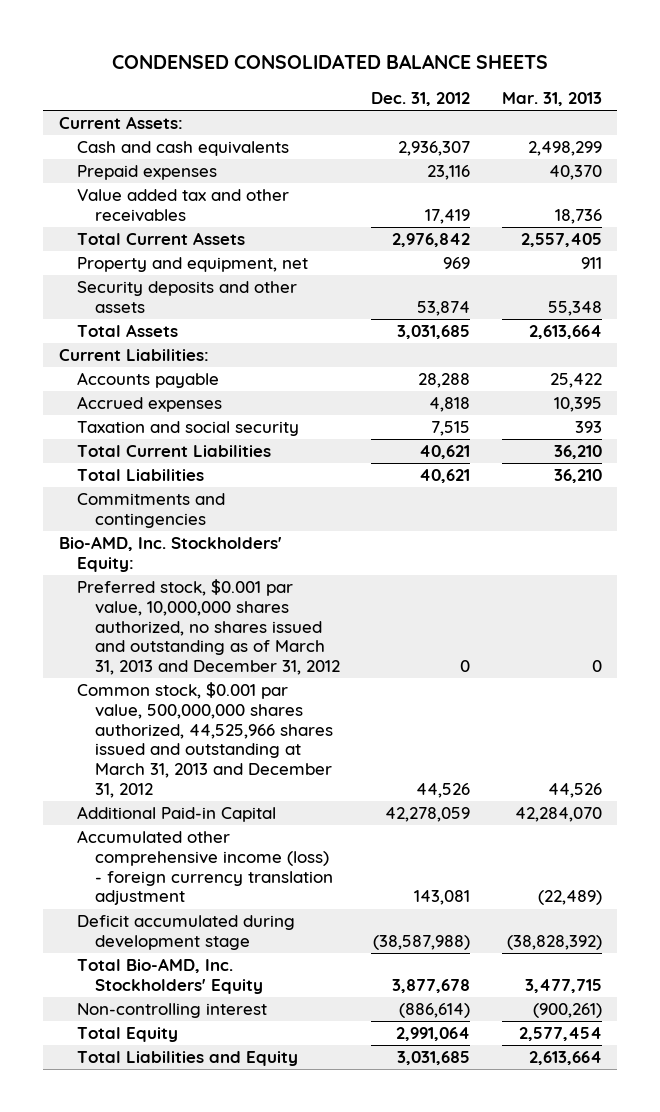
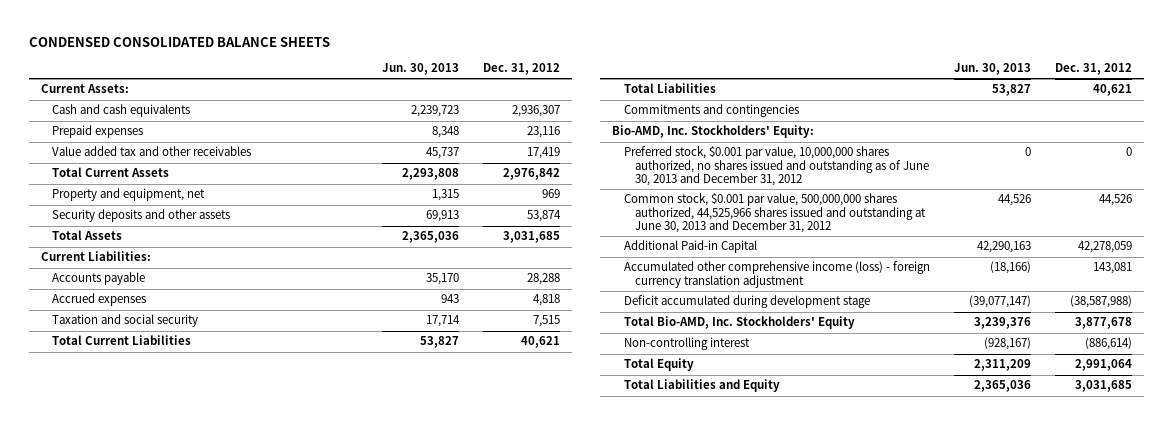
[501,92,602,107] Mar. 31, 2013 -> none
none -> [382,63,460,76] Jun. 30, 2013
[76,579,340,676] Preferred stock, $0.001 par value, 10,000,000 shares authorized, no shares issued and outstanding as of March 31, 2013 and December 31, 2012 -> [623,146,930,186] Preferred stock, $0.001 par value, 10,000,000 shares authorized, no shares issued and outstanding as of June 30, 2013 and December 31, 2012
[76,682,333,799] Common stock, $0.001 par value, 500,000,000 shares authorized, 44,525,966 shares issued and outstanding at March 31, 2013 and December 31, 2012 -> [623,193,927,233] Common stock, $0.001 par value, 500,000,000 shares authorized, 44,525,966 shares issued and outstanding at June 30, 2013 and December 31, 2012

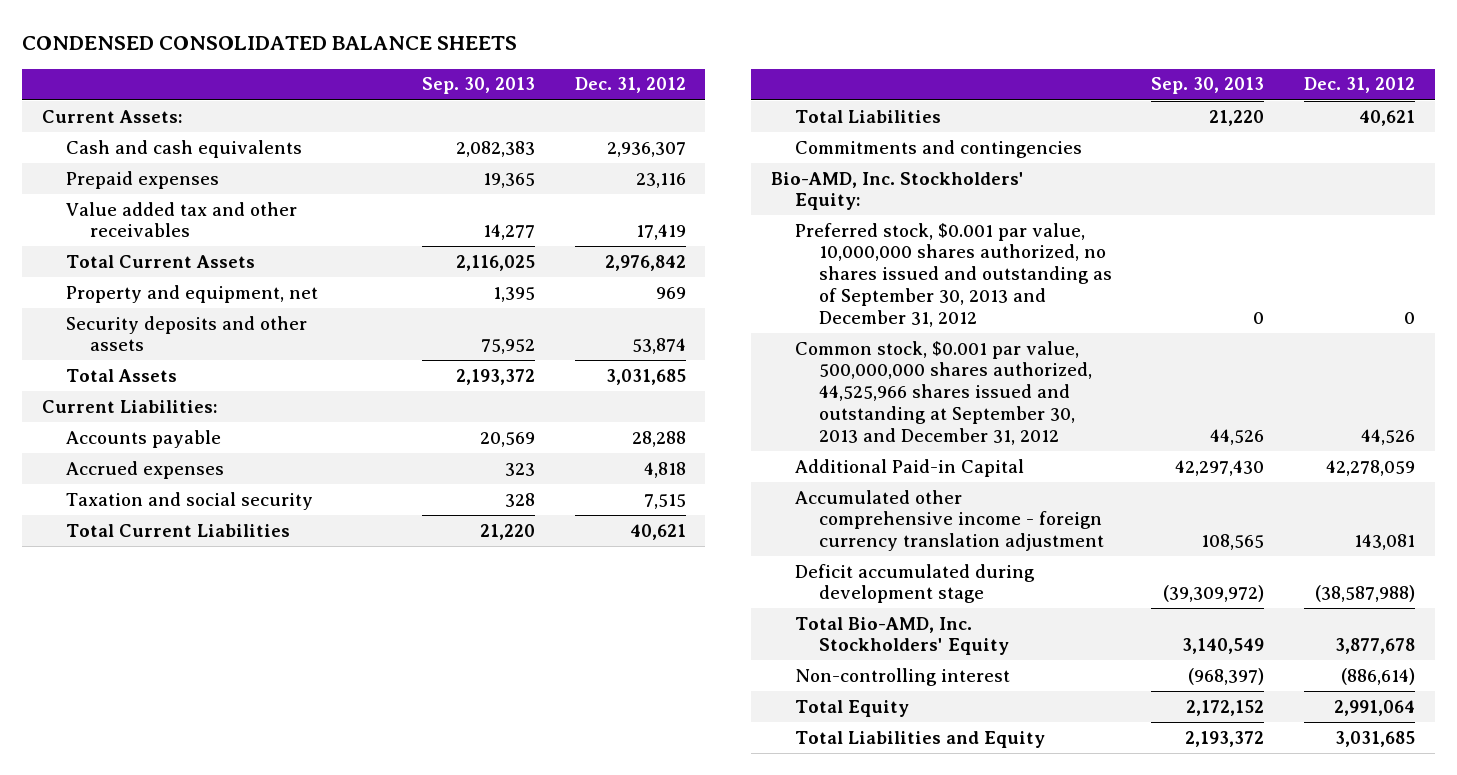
[382,63,460,76] Jun. 30, 2013 -> none
none -> [422,77,536,95] Sep. 30, 2013
[623,146,930,186] Preferred stock, $0.001 par value, 10,000,000 shares authorized, no shares issued and outstanding as of June 30, 2013 and December 31, 2012 -> [794,222,1112,327] Preferred stock, $0.001 par value, 10,000,000 shares authorized, no shares issued and outstanding as of September 30, 2013 and December 31, 2012
[623,193,927,233] Common stock, $0.001 par value, 500,000,000 shares authorized, 44,525,966 shares issued and outstanding at June 30, 2013 and December 31, 2012 -> [794,340,1092,445] Common stock, $0.001 par value, 500,000,000 shares authorized, 44,525,966 shares issued and outstanding at September 30, 2013 and December 31, 2012
[623,261,930,288] Accumulated other comprehensive income (loss) - foreign currency translation adjustment -> [794,489,1104,552] Accumulated other comprehensive income - foreign currency translation adjustment

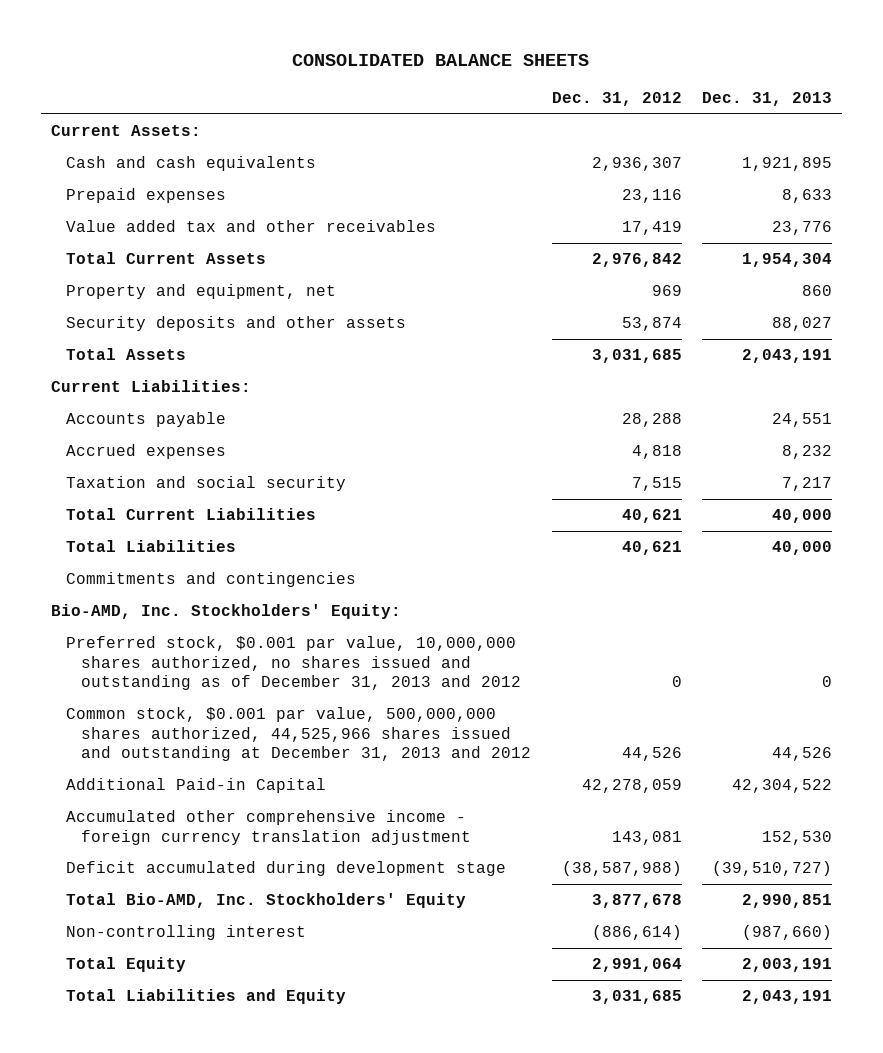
[22,36,518,51] CONDENSED CONSOLIDATED BALANCE SHEETS -> [292,53,590,66] CONSOLIDATED BALANCE SHEETS
[422,77,536,95] Sep. 30, 2013 -> none
none -> [701,92,832,107] Dec. 31, 2013
[794,222,1112,327] Preferred stock, $0.001 par value, 10,000,000 shares authorized, no shares issued and outstanding as of September 30, 2013 and December 31, 2012 -> [66,636,522,691] Preferred stock, $0.001 par value, 10,000,000 shares authorized, no shares issued and outstanding as of December 31, 2013 and 2012
[794,340,1092,445] Common stock, $0.001 par value, 500,000,000 shares authorized, 44,525,966 shares issued and outstanding at September 30, 2013 and December 31, 2012 -> [66,707,532,762] Common stock, $0.001 par value, 500,000,000 shares authorized, 44,525,966 shares issued and outstanding at December 31, 2013 and 2012

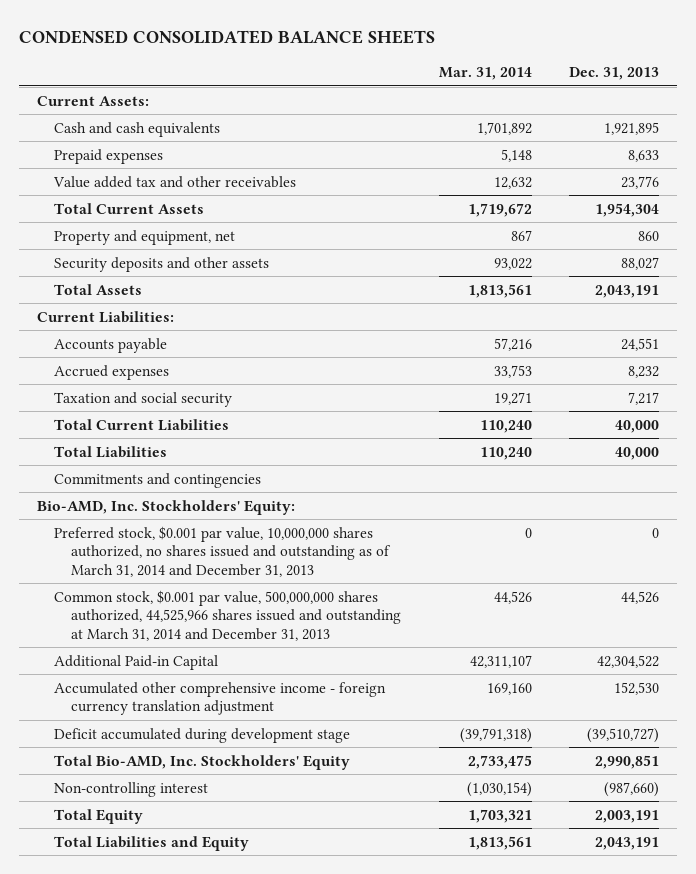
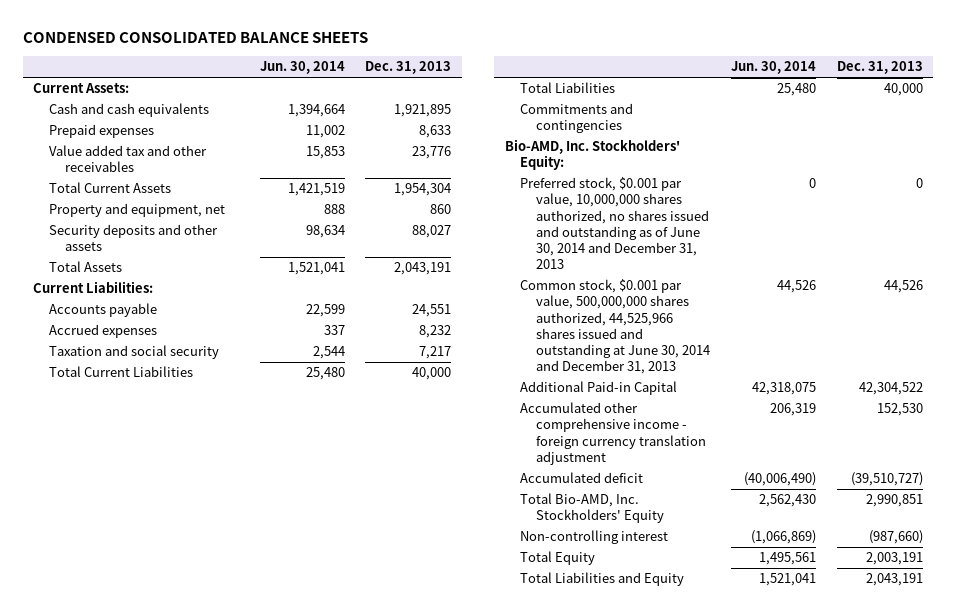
[438,67,532,81] Mar. 31, 2014 -> none
none -> [259,61,345,75] Jun. 30, 2014
[54,525,392,577] Preferred stock, $0.001 par value, 10,000,000 shares authorized, no shares issued and outstanding as of March 31, 2014 and December 31, 2013 -> [520,177,710,270] Preferred stock, $0.001 par value, 10,000,000 shares authorized, no shares issued and outstanding as of June 30, 2014 and December 31, 2013
[54,589,402,641] Common stock, $0.001 par value, 500,000,000 shares authorized, 44,525,966 shares issued and outstanding at March 31, 2014 and December 31, 2013 -> [520,279,711,375] Common stock, $0.001 par value, 500,000,000 shares authorized, 44,525,966 shares issued and outstanding at June 30, 2014 and December 31, 2013
[54,727,351,743] Deficit accumulated during development stage -> [520,472,644,484] Accumulated deficit

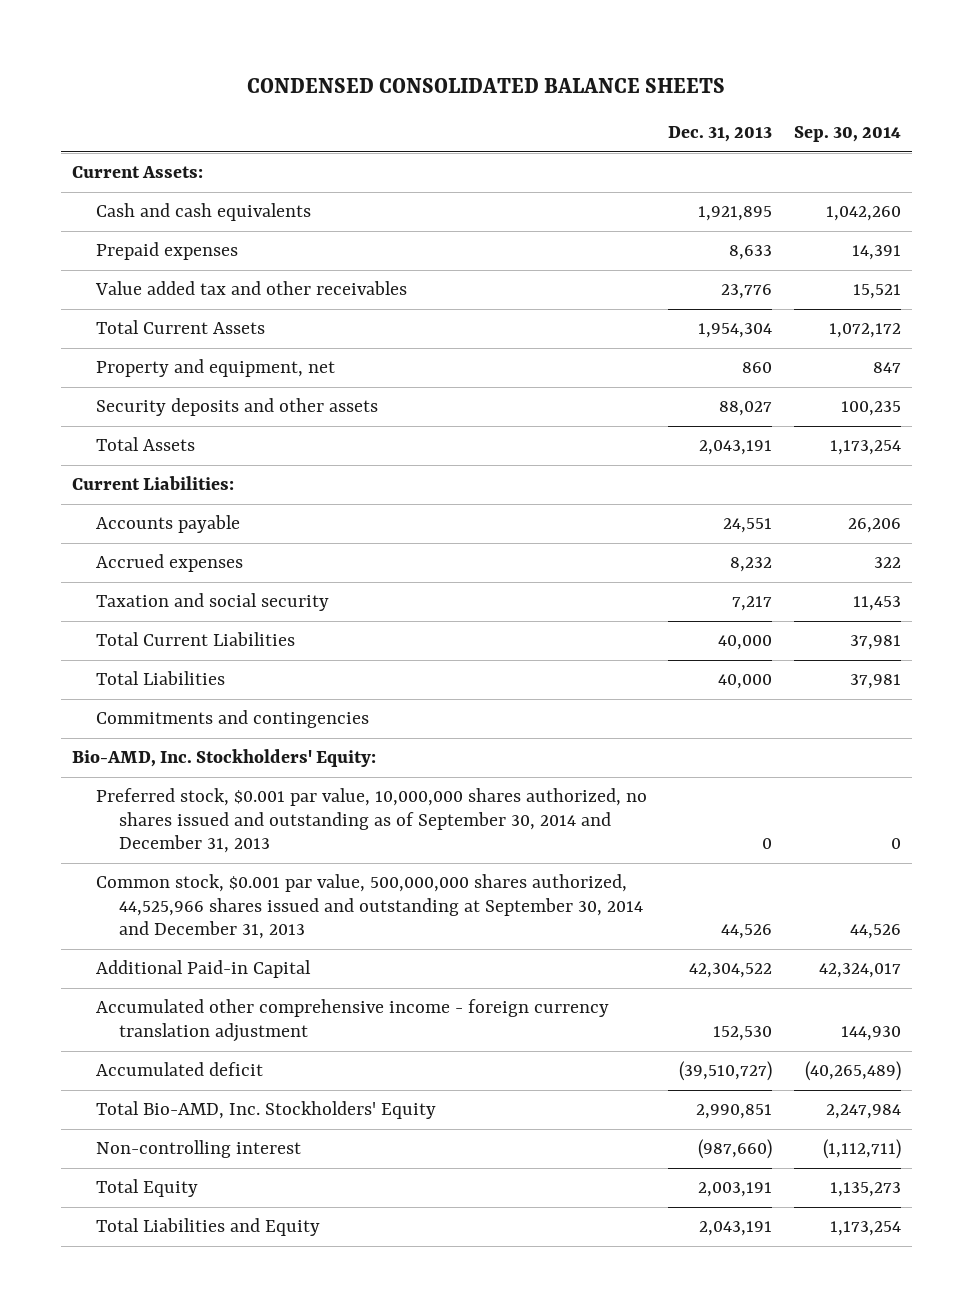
[259,61,345,75] Jun. 30, 2014 -> none
none -> [793,126,901,143] Sep. 30, 2014
[520,177,710,270] Preferred stock, $0.001 par value, 10,000,000 shares authorized, no shares issued and outstanding as of June 30, 2014 and December 31, 2013 -> [95,788,647,854] Preferred stock, $0.001 par value, 10,000,000 shares authorized, no shares issued and outstanding as of September 30, 2014 and December 31, 2013
[520,279,711,375] Common stock, $0.001 par value, 500,000,000 shares authorized, 44,525,966 shares issued and outstanding at June 30, 2014 and December 31, 2013 -> [95,874,644,940] Common stock, $0.001 par value, 500,000,000 shares authorized, 44,525,966 shares issued and outstanding at September 30, 2014 and December 31, 2013

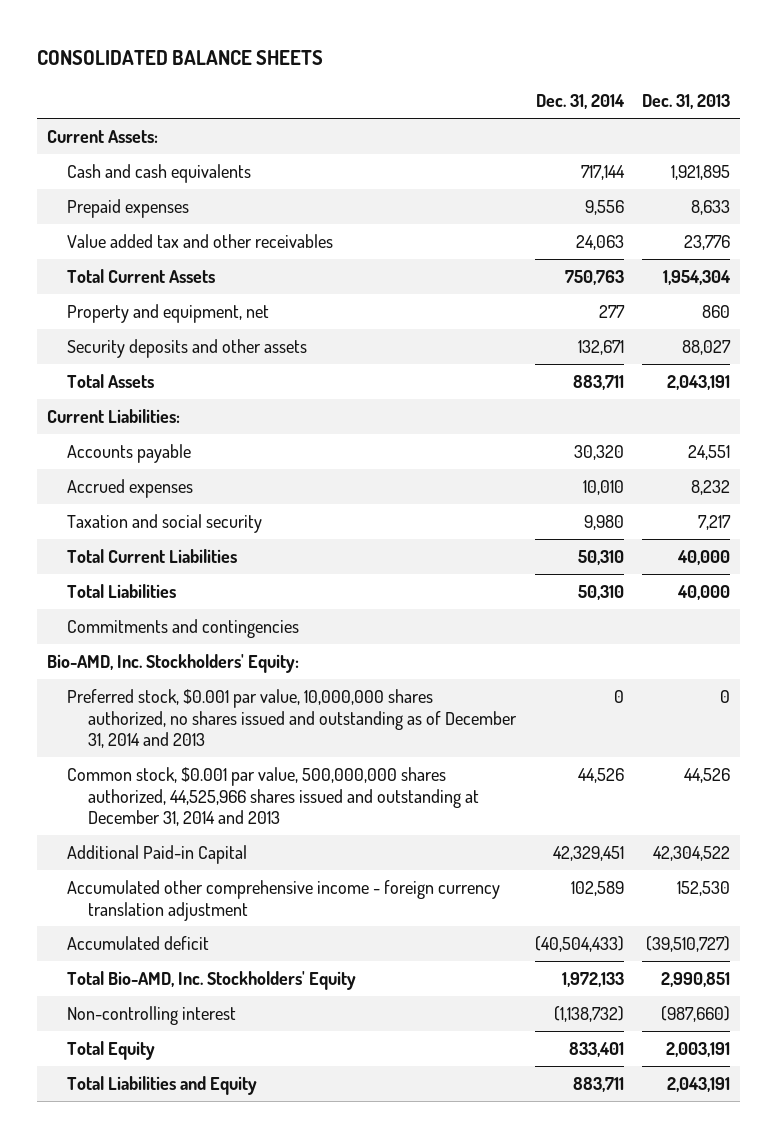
[247,77,726,93] CONDENSED CONSOLIDATED BALANCE SHEETS -> [37,50,324,66] CONSOLIDATED BALANCE SHEETS
[793,126,901,143] Sep. 30, 2014 -> none
none -> [535,94,625,110] Dec. 31, 2014
[95,788,647,854] Preferred stock, $0.001 par value, 10,000,000 shares authorized, no shares issued and outstanding as of September 30, 2014 and December 31, 2013 -> [67,688,517,749] Preferred stock, $0.001 par value, 10,000,000 shares authorized, no shares issued and outstanding as of December 31, 2014 and 2013
[95,874,644,940] Common stock, $0.001 par value, 500,000,000 shares authorized, 44,525,966 shares issued and outstanding at September 30, 2014 and December 31, 2013 -> [67,766,479,827] Common stock, $0.001 par value, 500,000,000 shares authorized, 44,525,966 shares issued and outstanding at December 31, 2014 and 2013

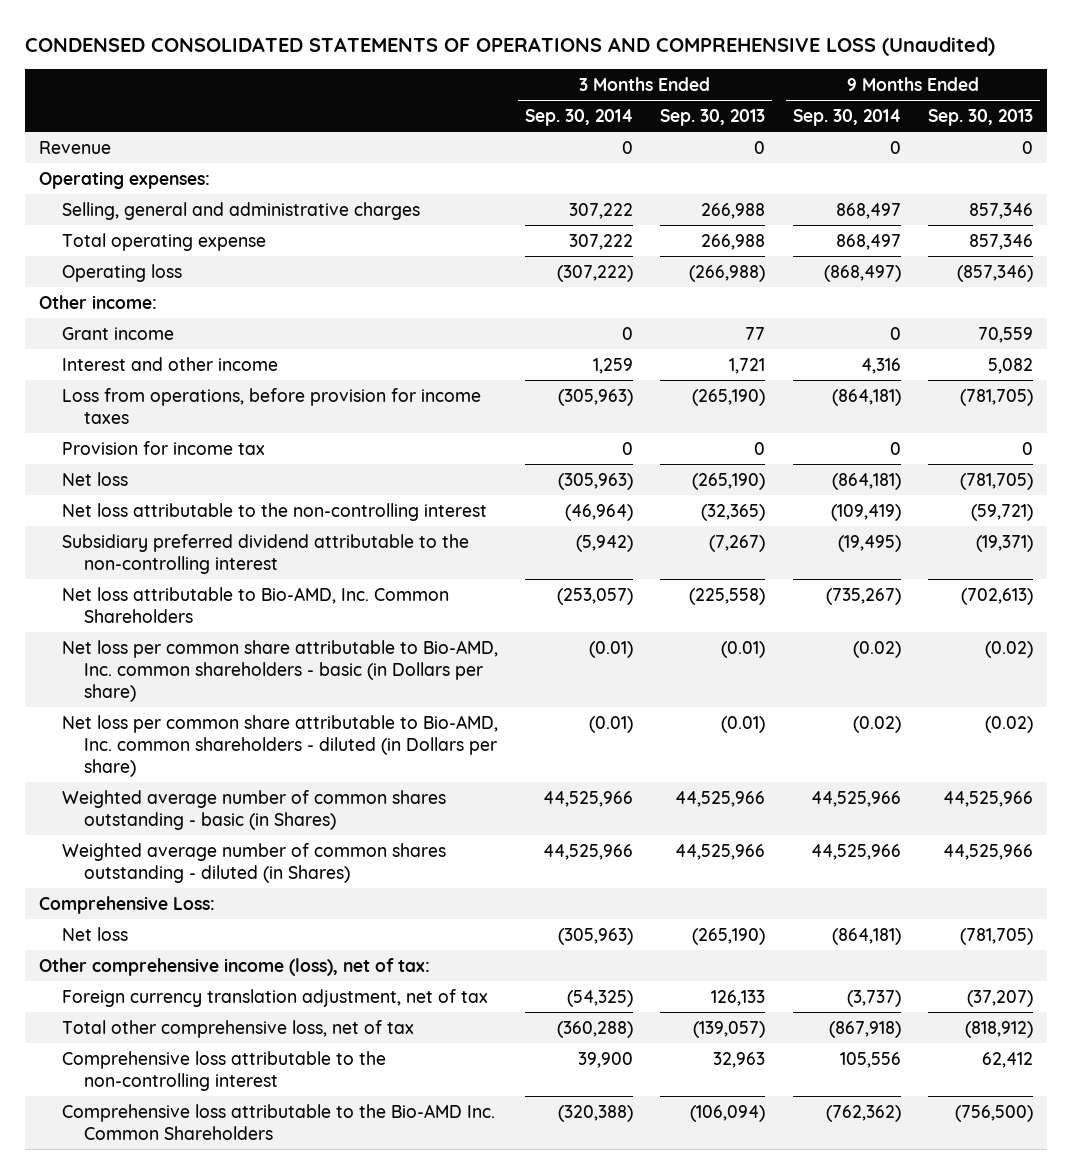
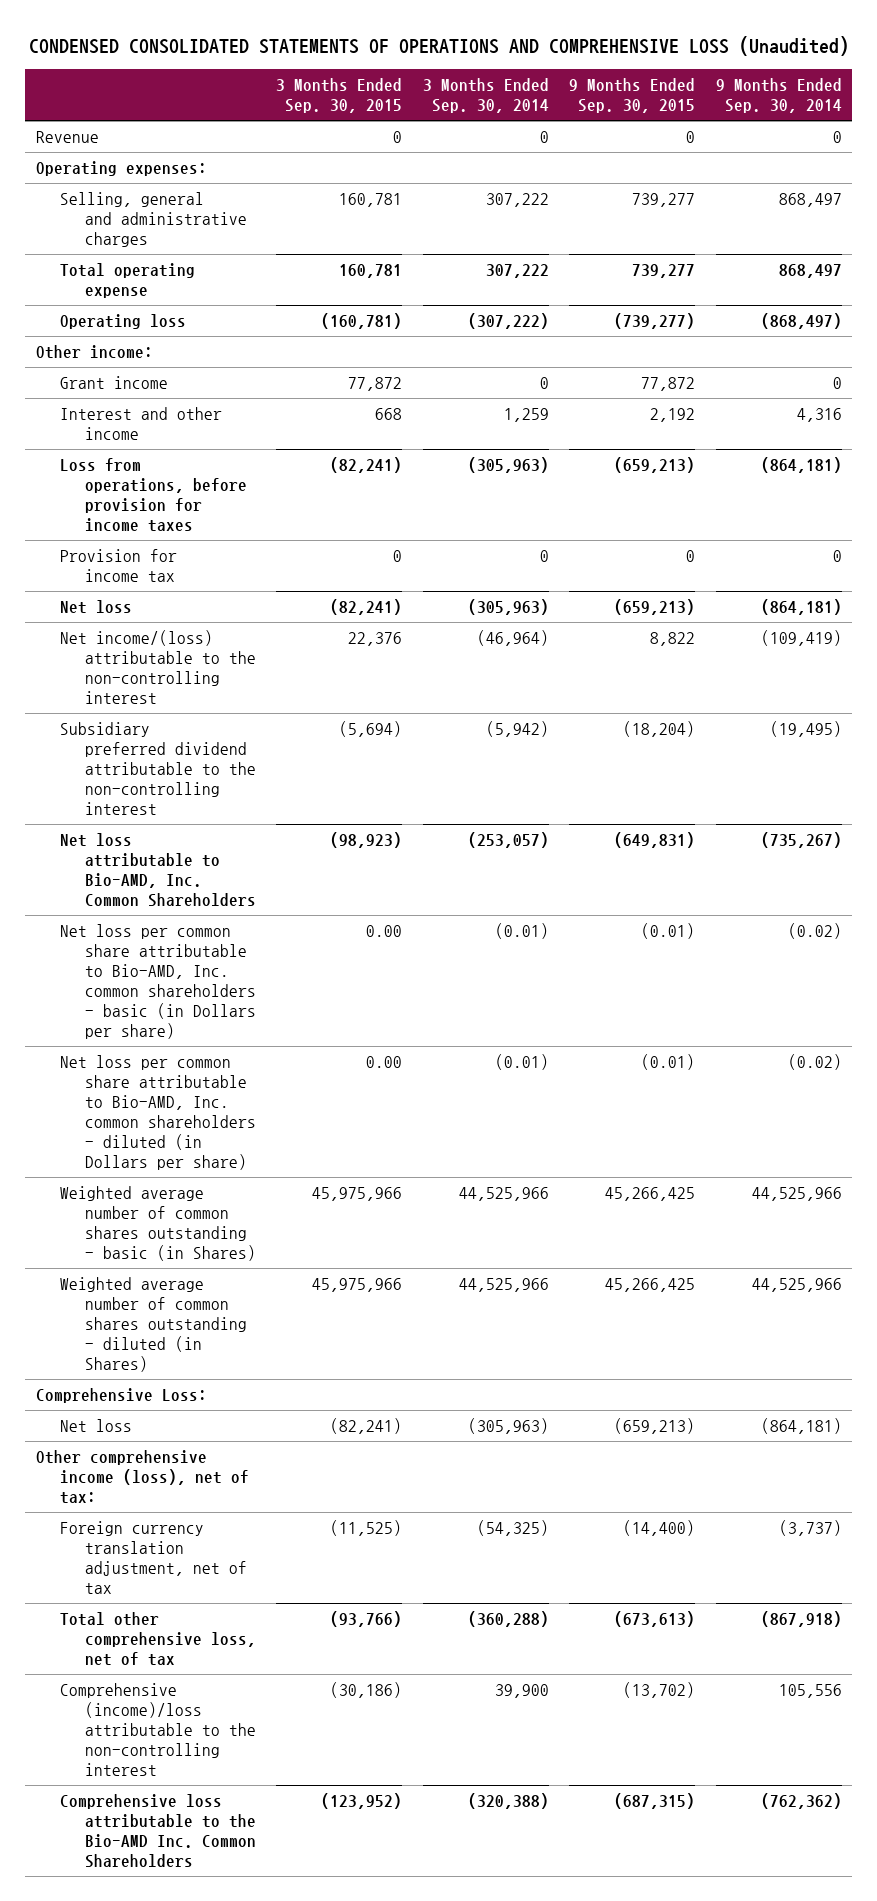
[660,108,766,126] Sep. 30, 2013 -> none
[928,108,1034,126] Sep. 30, 2013 -> none
none -> [276,77,403,114] 3 Months Ended Sep. 30, 2015
none -> [569,77,696,114] 9 Months Ended Sep. 30, 2015
[61,502,487,521] Net loss attributable to the non-controlling interest -> [60,629,256,705] Net income/(loss) attributable to the non-controlling interest
[61,1050,386,1091] Comprehensive loss attributable to the non-controlling interest -> [60,1682,256,1777] Comprehensive (income)/loss attributable to the non-controlling interest

